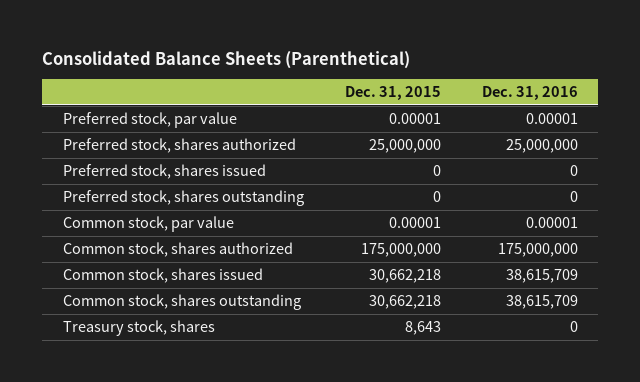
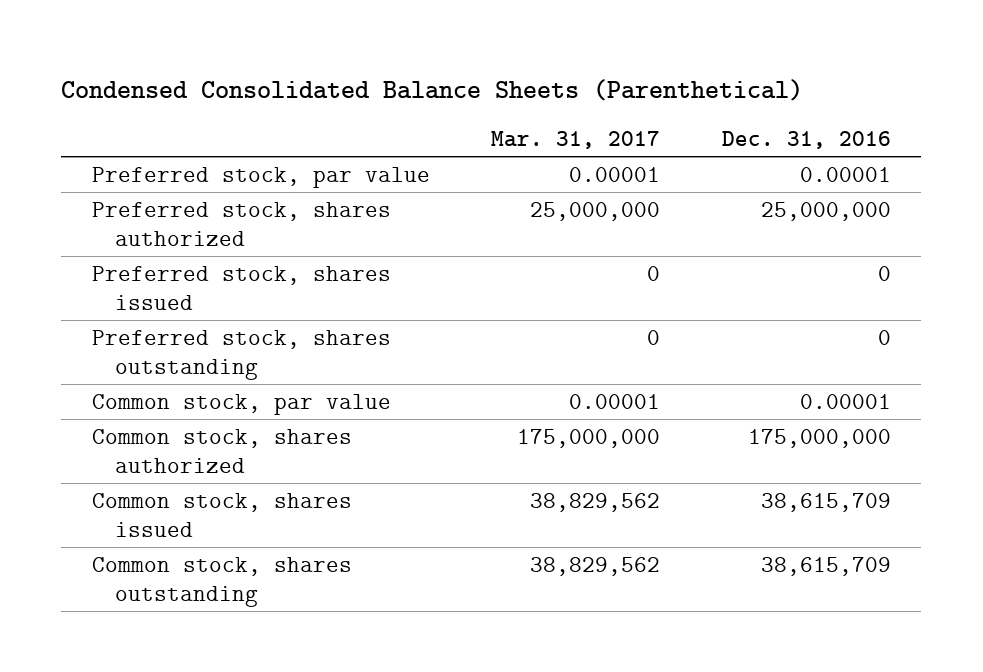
[42,50,411,69] Consolidated Balance Sheets (Parenthetical) -> [61,78,804,101] Condensed Consolidated Balance Sheets (Parenthetical)
[344,86,441,101] Dec. 31, 2015 -> none
none -> [491,130,661,149] Mar. 31, 2017
[62,320,215,337] Treasury stock, shares -> none

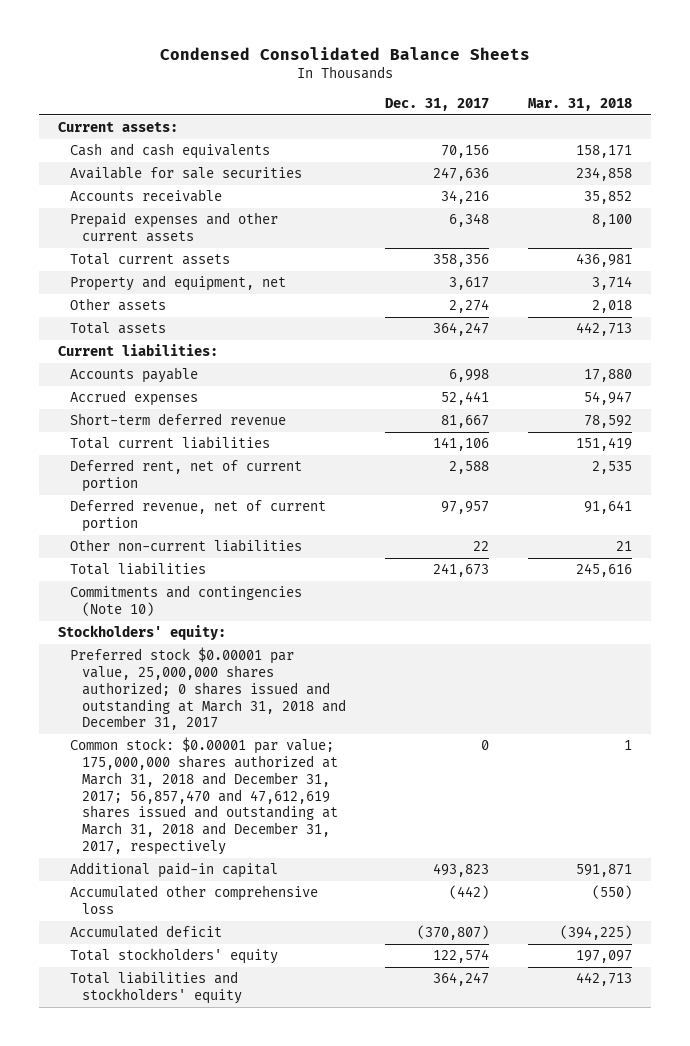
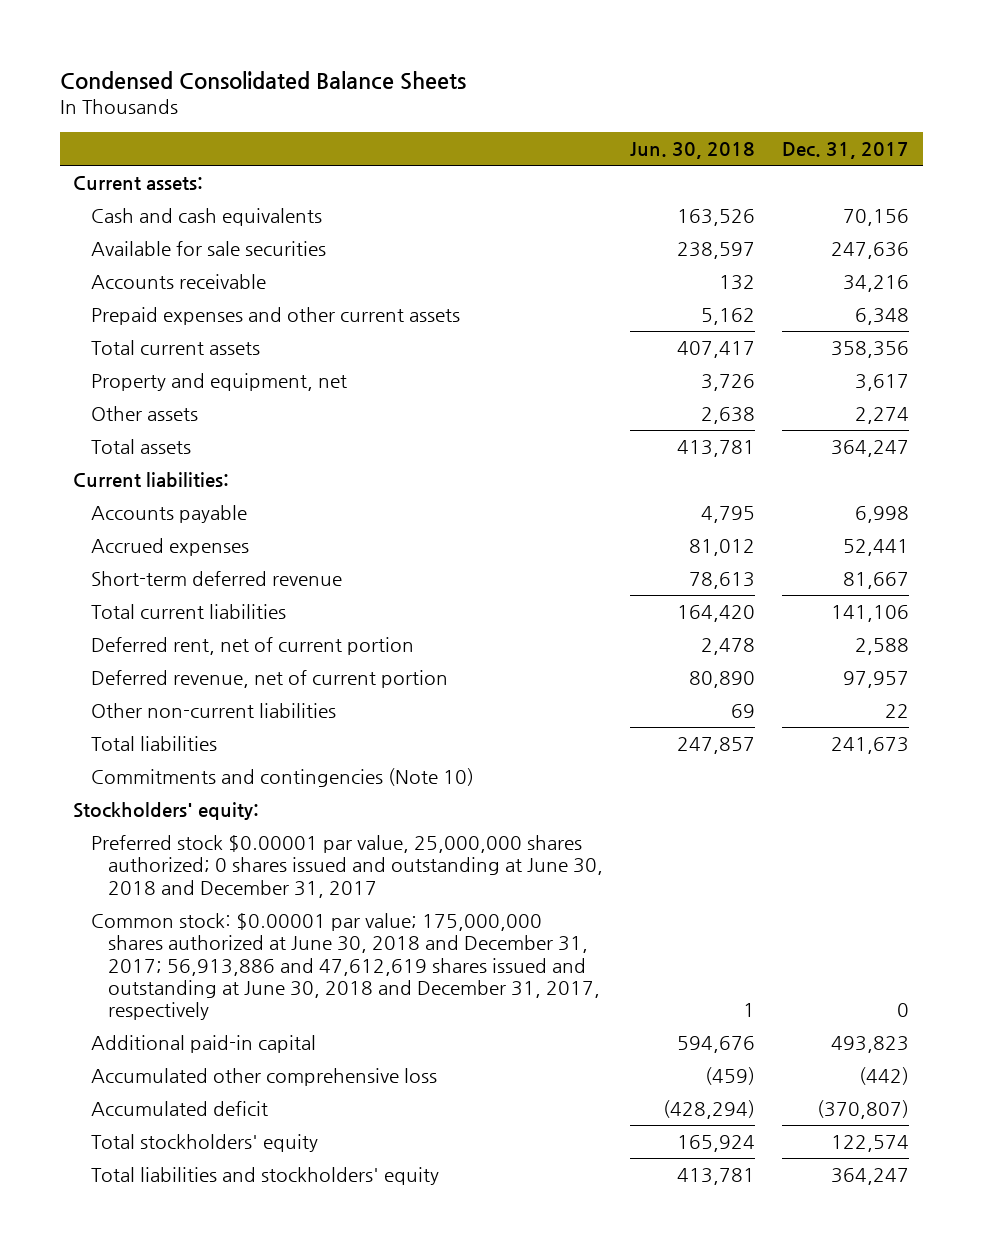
[527,97,632,111] Mar. 31, 2018 -> none
none -> [630,142,756,160] Jun. 30, 2018
[70,647,347,731] Preferred stock $0.00001 par value, 25,000,000 shares authorized; 0 shares issued and outstanding at March 31, 2018 and December 31, 2017 -> [90,835,604,898] Preferred stock $0.00001 par value, 25,000,000 shares authorized; 0 shares issued and outstanding at June 30, 2018 and December 31, 2017
[70,737,339,855] Common stock: $0.00001 par value; 175,000,000 shares authorized at March 31, 2018 and December 31, 2017; 56,857,470 and 47,612,619 shares issued and outstanding at March 31, 2018 and December 31, 2017, respectively -> [90,913,601,1020] Common stock: $0.00001 par value; 175,000,000 shares authorized at June 30, 2018 and December 31, 2017; 56,913,886 and 47,612,619 shares issued and outstanding at June 30, 2018 and December 31, 2017, respectively

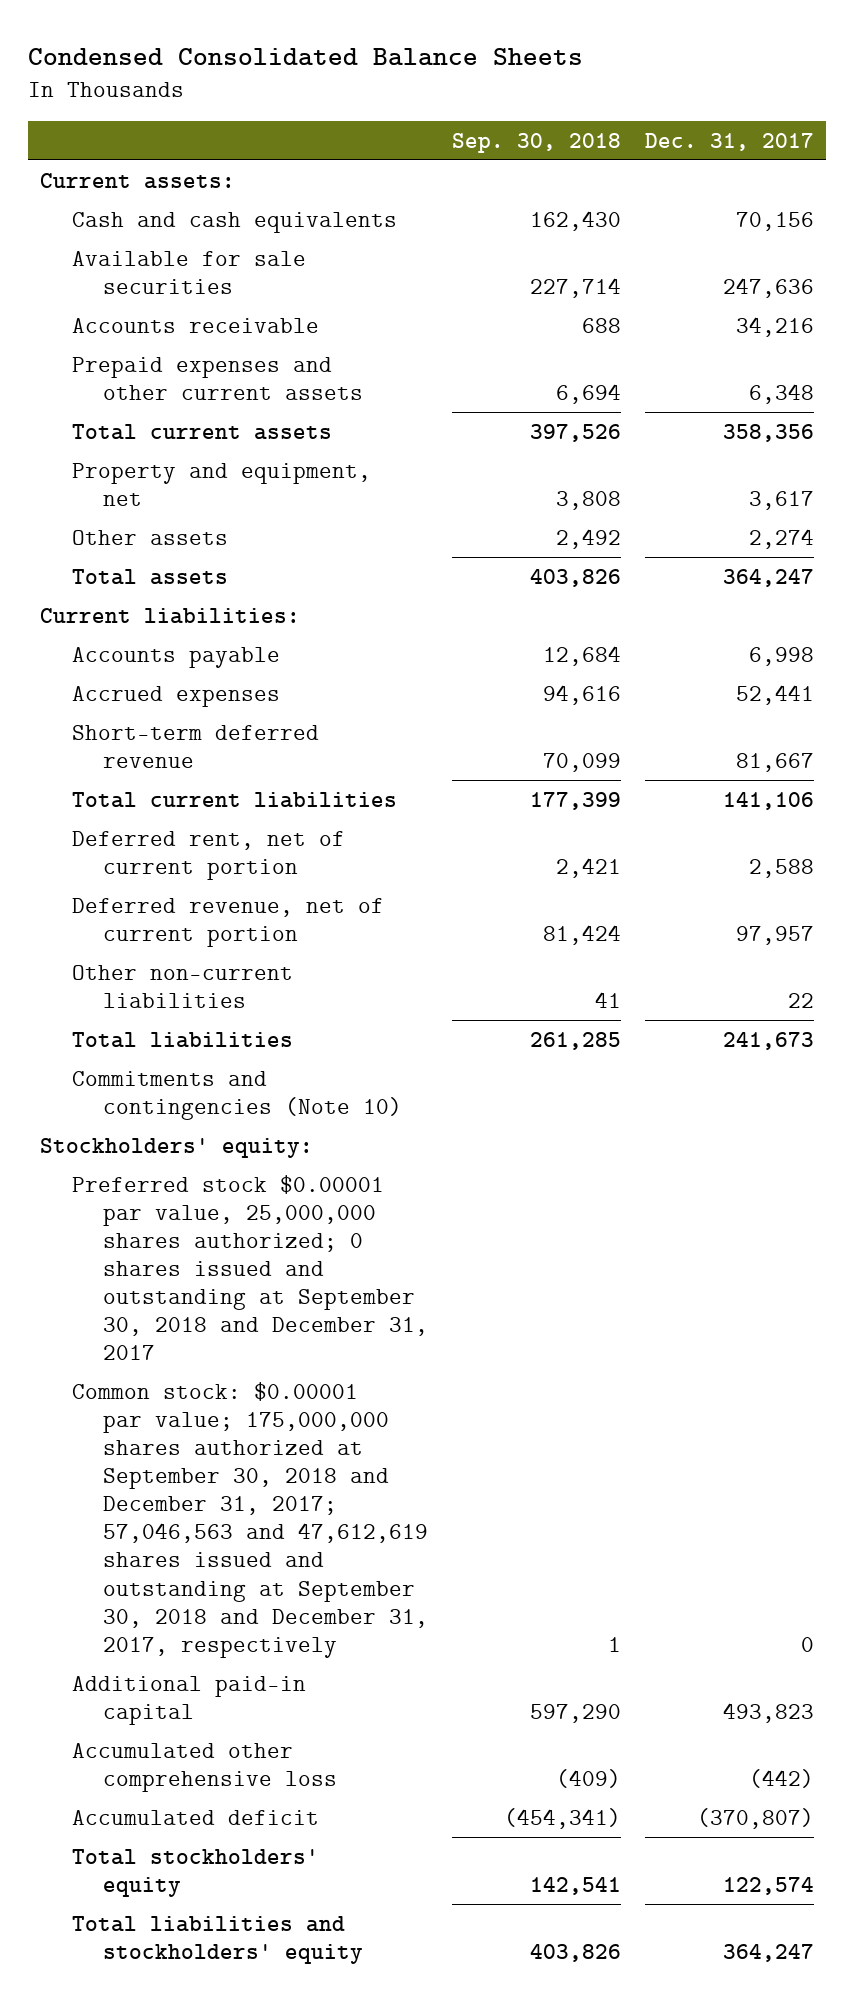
[630,142,756,160] Jun. 30, 2018 -> none
none -> [452,132,622,153] Sep. 30, 2018
[90,835,604,898] Preferred stock $0.00001 par value, 25,000,000 shares authorized; 0 shares issued and outstanding at June 30, 2018 and December 31, 2017 -> [71,1174,428,1361] Preferred stock $0.00001 par value, 25,000,000 shares authorized; 0 shares issued and outstanding at September 30, 2018 and December 31, 2017
[90,913,601,1020] Common stock: $0.00001 par value; 175,000,000 shares authorized at June 30, 2018 and December 31, 2017; 56,913,886 and 47,612,619 shares issued and outstanding at June 30, 2018 and December 31, 2017, respectively -> [71,1381,428,1658] Common stock: $0.00001 par value; 175,000,000 shares authorized at September 30, 2018 and December 31, 2017; 57,046,563 and 47,612,619 shares issued and outstanding at September 30, 2018 and December 31, 2017, respectively

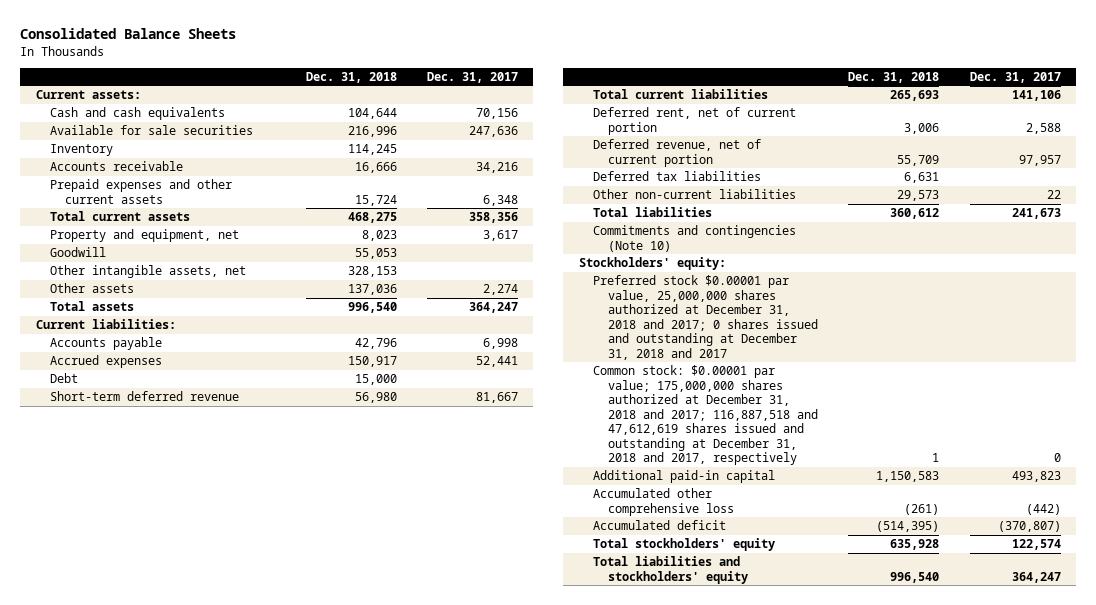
[28,48,584,67] Condensed Consolidated Balance Sheets -> [20,28,237,40] Consolidated Balance Sheets
[452,132,622,153] Sep. 30, 2018 -> none
none -> [305,71,397,83] Dec. 31, 2018
none -> [50,144,114,157] Inventory
none -> [50,247,107,258] Goodwill
none -> [50,265,247,279] Other intangible assets, net
none -> [50,373,79,384] Debt
none -> [593,171,762,182] Deferred tax liabilities
[71,1174,428,1361] Preferred stock $0.00001 par value, 25,000,000 shares authorized; 0 shares issued and outstanding at September 30, 2018 and December 31, 2017 -> [593,275,818,360] Preferred stock $0.00001 par value, 25,000,000 shares authorized at December 31, 2018 and 2017; 0 shares issued and outstanding at December 31, 2018 and 2017
[71,1381,428,1658] Common stock: $0.00001 par value; 175,000,000 shares authorized at September 30, 2018 and December 31, 2017; 57,046,563 and 47,612,619 shares issued and outstanding at September 30, 2018 and December 31, 2017, respectively -> [593,365,818,466] Common stock: $0.00001 par value; 175,000,000 shares authorized at December 31, 2018 and 2017; 116,887,518 and 47,612,619 shares issued and outstanding at December 31, 2018 and 2017, respectively

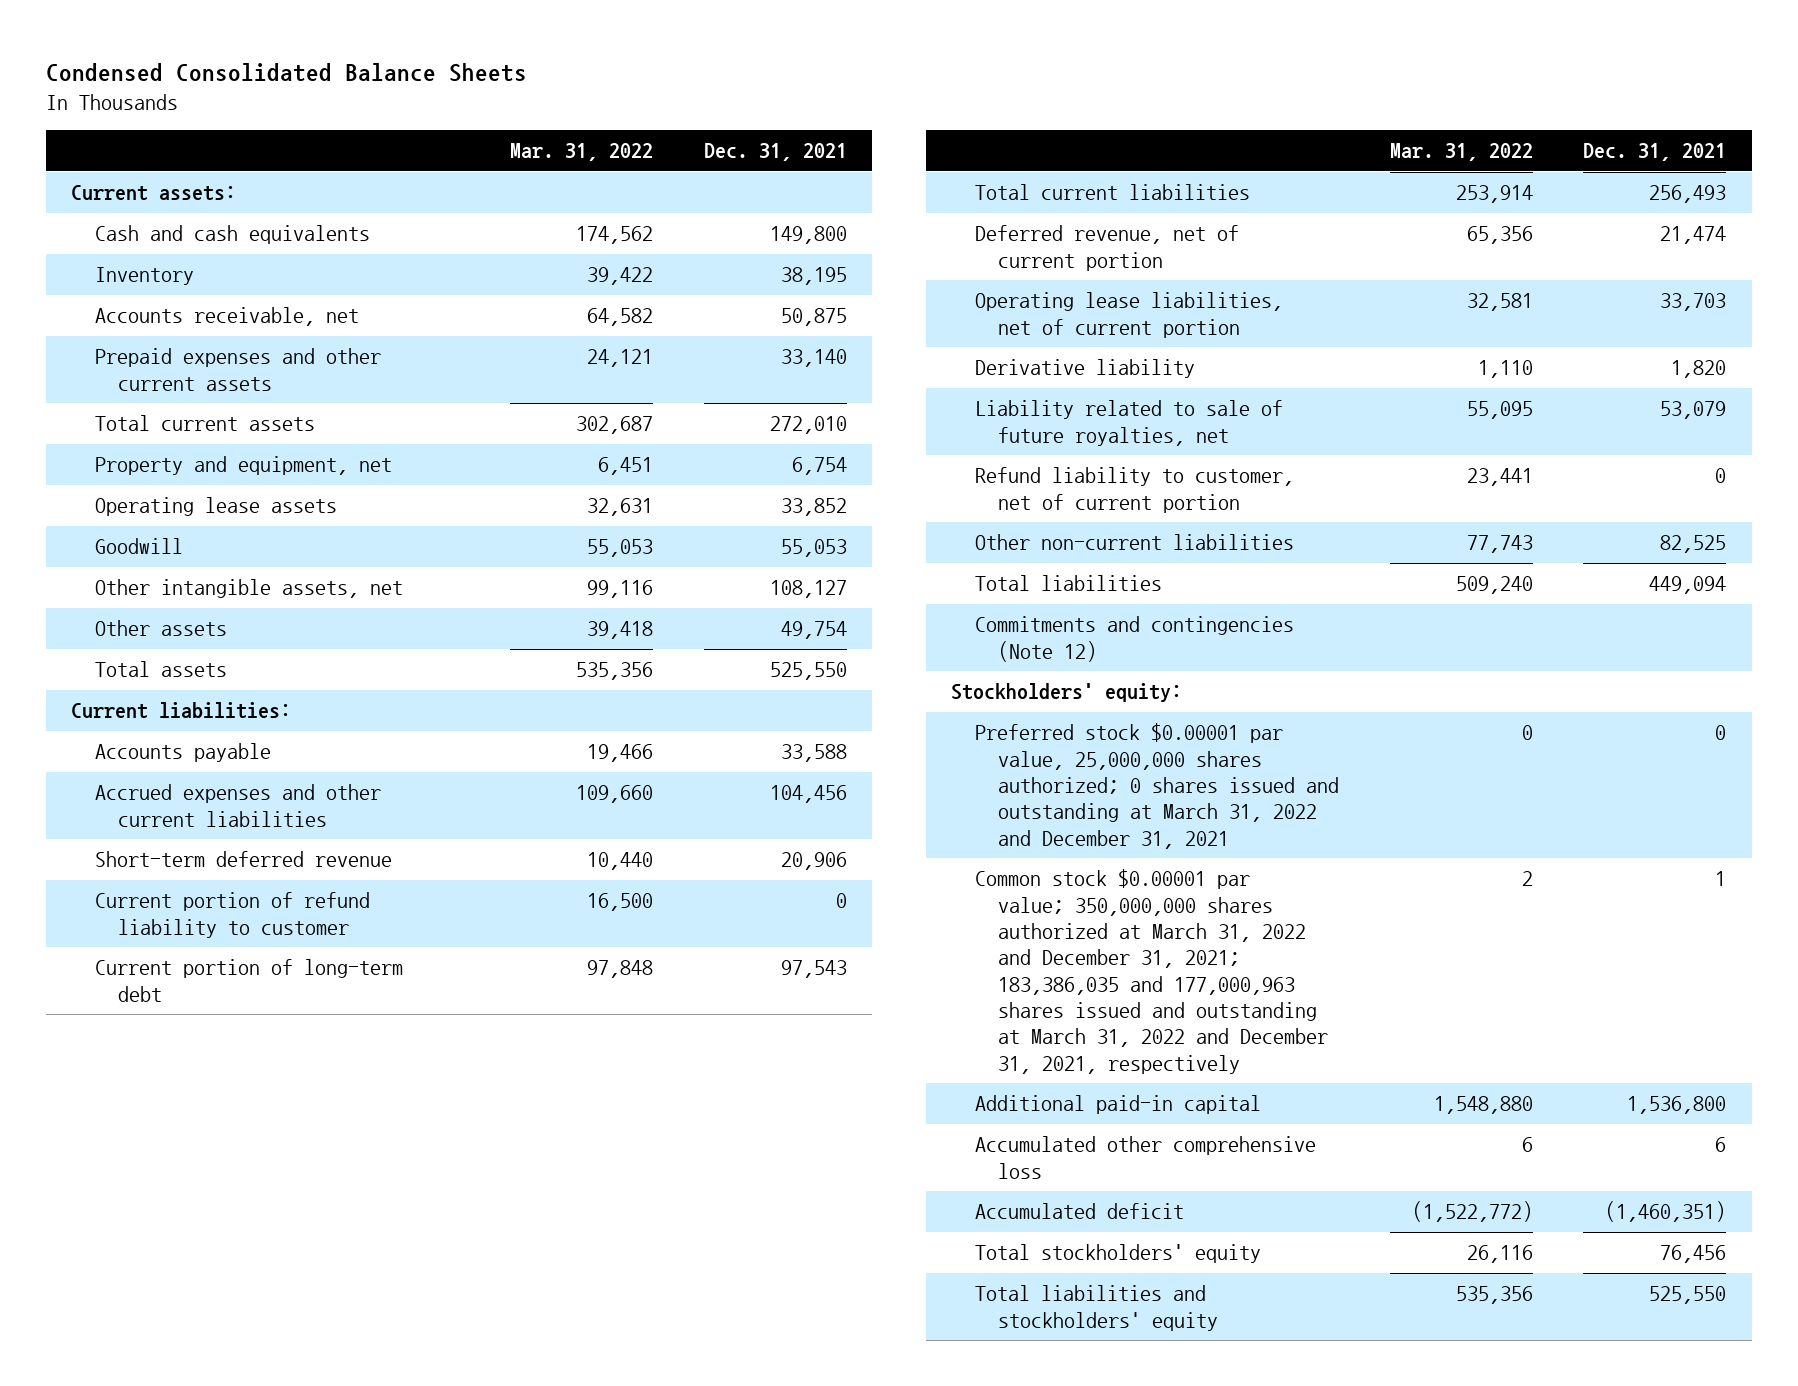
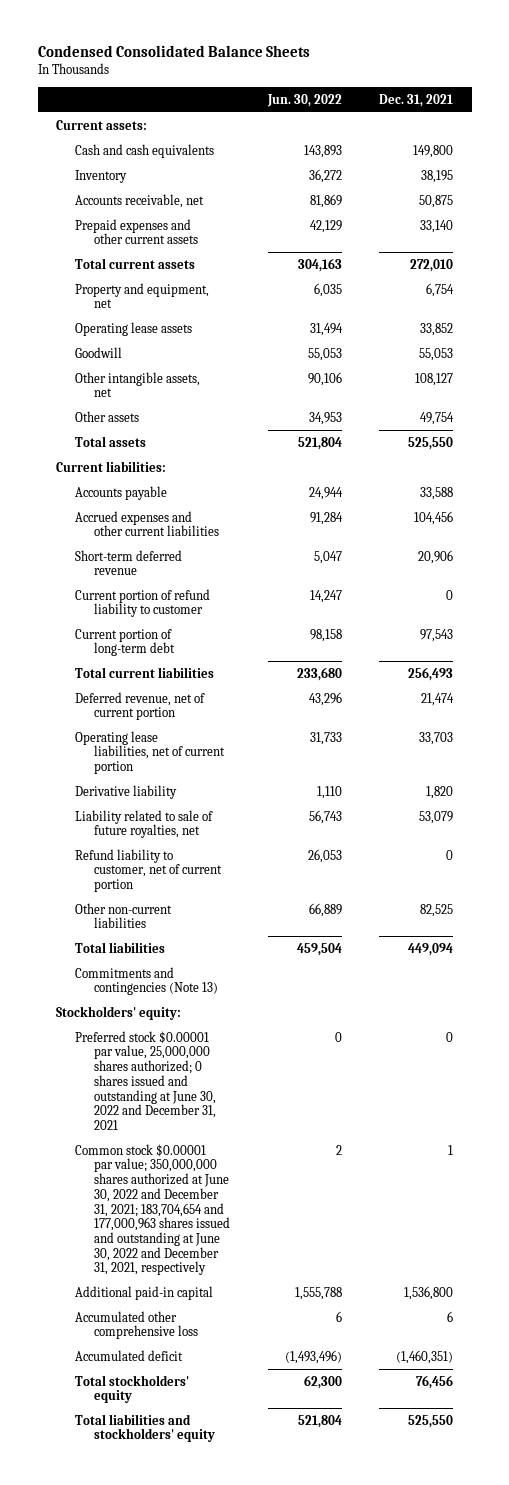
[510,143,654,162] Mar. 31, 2022 -> none
none -> [266,93,342,107] Jun. 30, 2022
[974,616,1294,662] Commitments and contingencies (Note 12) -> [75,966,219,996] Commitments and contingencies (Note 13)
[974,723,1339,849] Preferred stock $0.00001 par value, 25,000,000 shares authorized; 0 shares issued and outstanding at March 31, 2022 and December 31, 2021 -> [75,1030,217,1130] Preferred stock $0.00001 par value, 25,000,000 shares authorized; 0 shares issued and outstanding at June 30, 2022 and December 31, 2021
[974,869,1328,1074] Common stock $0.00001 par value; 350,000,000 shares authorized at March 31, 2022 and December 31, 2021; 183,386,035 and 177,000,963 shares issued and outstanding at March 31, 2022 and December 31, 2021, respectively -> [75,1143,231,1276] Common stock $0.00001 par value; 350,000,000 shares authorized at June 30, 2022 and December 31, 2021; 183,704,654 and 177,000,963 shares issued and outstanding at June 30, 2022 and December 31, 2021, respectively

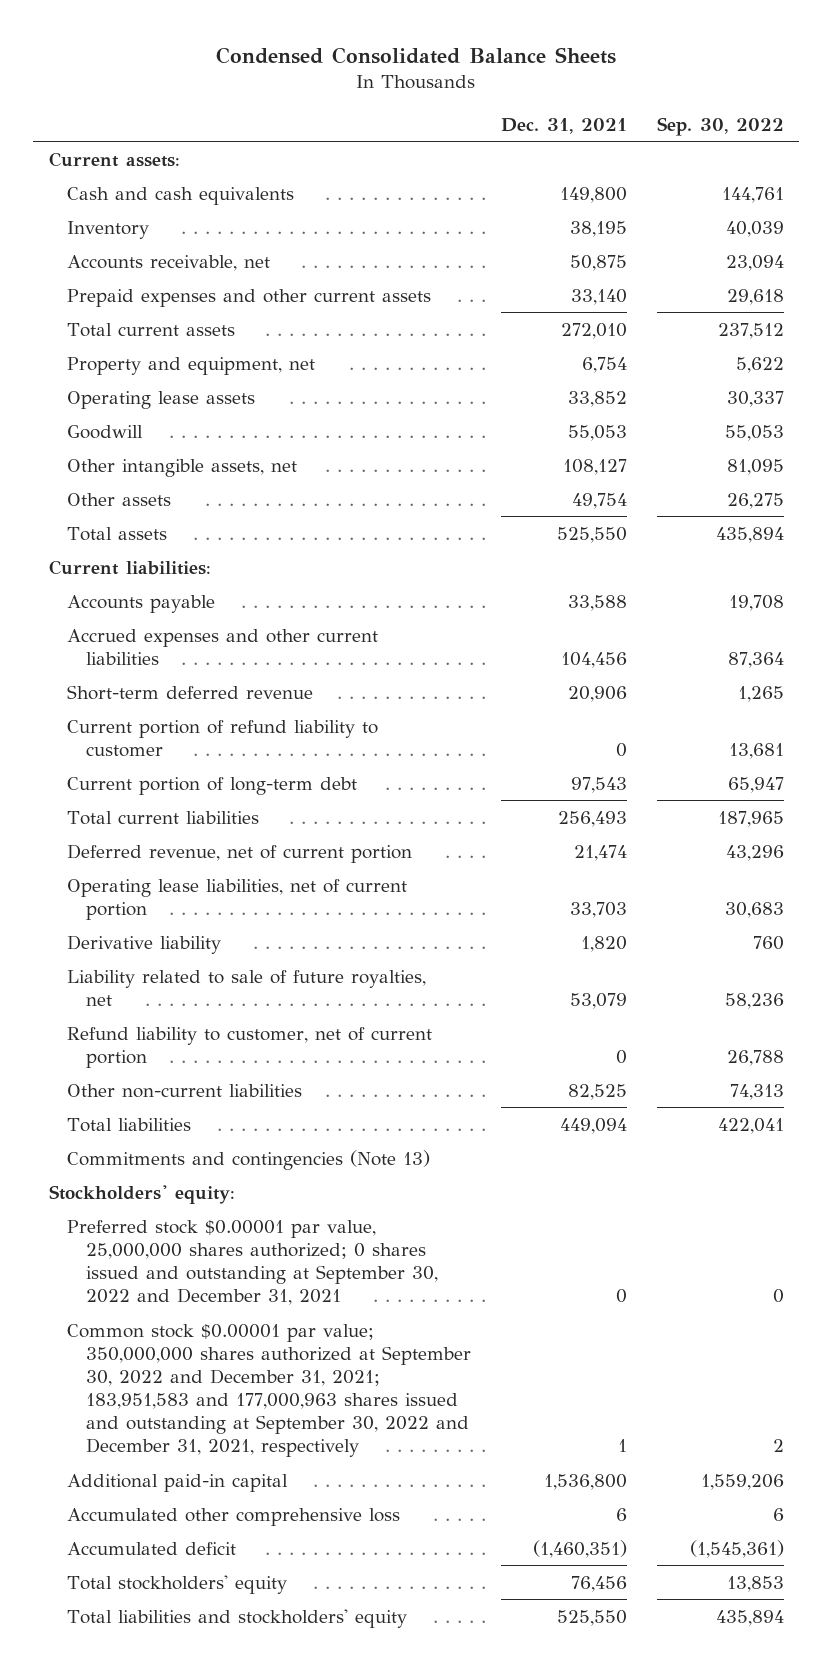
[266,93,342,107] Jun. 30, 2022 -> none
none -> [656,116,784,136] Sep. 30, 2022
[75,1030,217,1130] Preferred stock $0.00001 par value, 25,000,000 shares authorized; 0 shares issued and outstanding at June 30, 2022 and December 31, 2021 -> [67,1219,438,1305] Preferred stock $0.00001 par value, 25,000,000 shares authorized; 0 shares issued and outstanding at September 30, 2022 and December 31, 2021
[75,1143,231,1276] Common stock $0.00001 par value; 350,000,000 shares authorized at June 30, 2022 and December 31, 2021; 183,704,654 and 177,000,963 shares issued and outstanding at June 30, 2022 and December 31, 2021, respectively -> [67,1323,471,1457] Common stock $0.00001 par value; 350,000,000 shares authorized at September 30, 2022 and December 31, 2021; 183,951,583 and 177,000,963 shares issued and outstanding at September 30, 2022 and December 31, 2021, respectively

